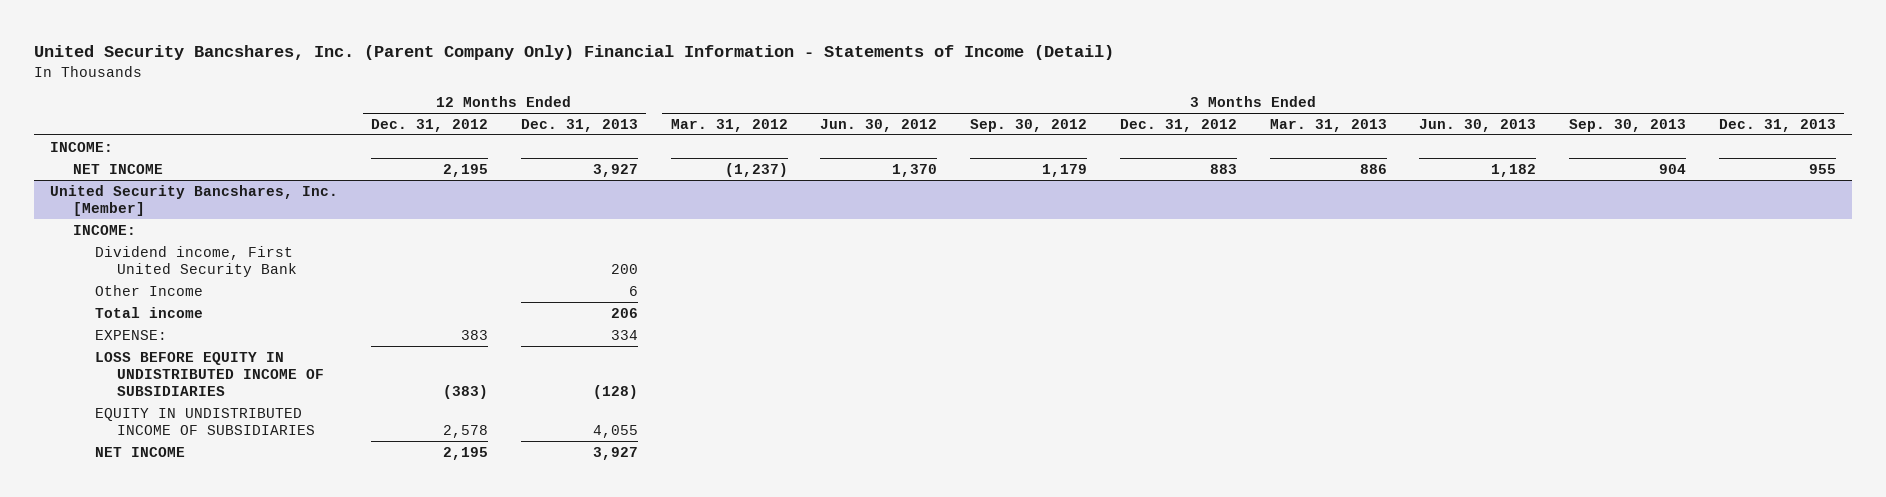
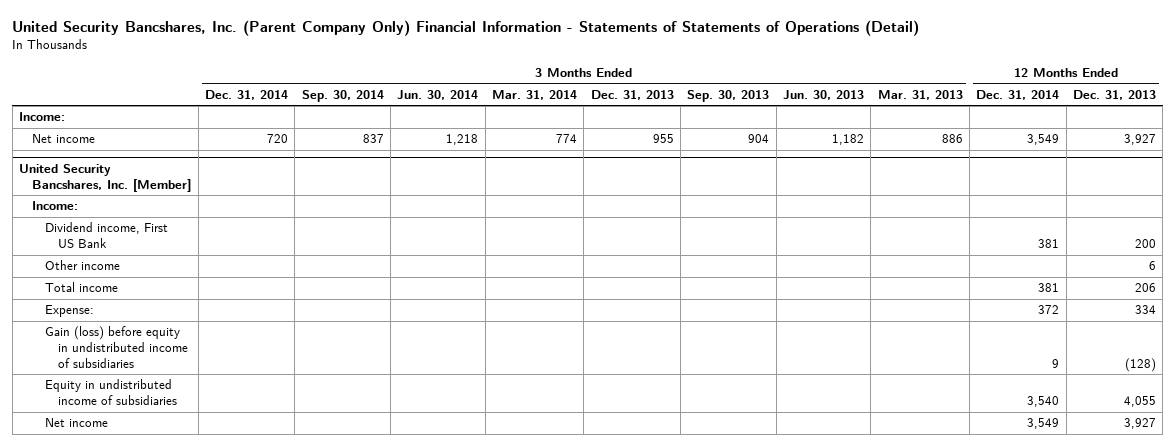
[33,44,1114,60] United Security Bancshares, Inc. (Parent Company Only) Financial Information - Statements of Income (Detail) -> [12,19,920,36] United Security Bancshares, Inc. (Parent Company Only) Financial Information - Statements of Statements of Operations (Detail)
[371,118,489,132] Dec. 31, 2012 -> none
[670,118,788,132] Mar. 31, 2012 -> none
[820,118,938,132] Jun. 30, 2012 -> none
[970,118,1088,132] Sep. 30, 2012 -> none
[1119,118,1237,132] Dec. 31, 2012 -> none
none -> [204,89,288,100] Dec. 31, 2014
none -> [301,89,384,102] Sep. 30, 2014
none -> [397,89,479,100] Jun. 30, 2014
none -> [491,89,577,100] Mar. 31, 2014
none -> [976,89,1060,100] Dec. 31, 2014
[50,141,114,152] INCOME: -> [19,112,66,122] Income:
[72,163,163,174] NET INCOME -> [32,134,96,144] Net income
[72,224,136,235] INCOME: -> [32,201,79,211] Income:
[94,245,298,278] Dividend income, First United Security Bank -> [45,222,169,248] Dividend income, First US Bank
[94,284,203,296] Other Income -> [45,260,121,271] Other income
[94,329,167,340] EXPENSE: -> [45,305,95,318] Expense:
[94,351,325,397] LOSS BEFORE EQUITY IN UNDISTRIBUTED INCOME OF SUBSIDIARIES -> [45,326,189,368] Gain (loss) before equity in undistributed income of subsidiaries
[94,407,316,436] EQUITY IN UNDISTRIBUTED INCOME OF SUBSIDIARIES -> [45,379,178,405] Equity in undistributed income of subsidiaries
[94,446,185,457] NET INCOME -> [45,418,109,428] Net income

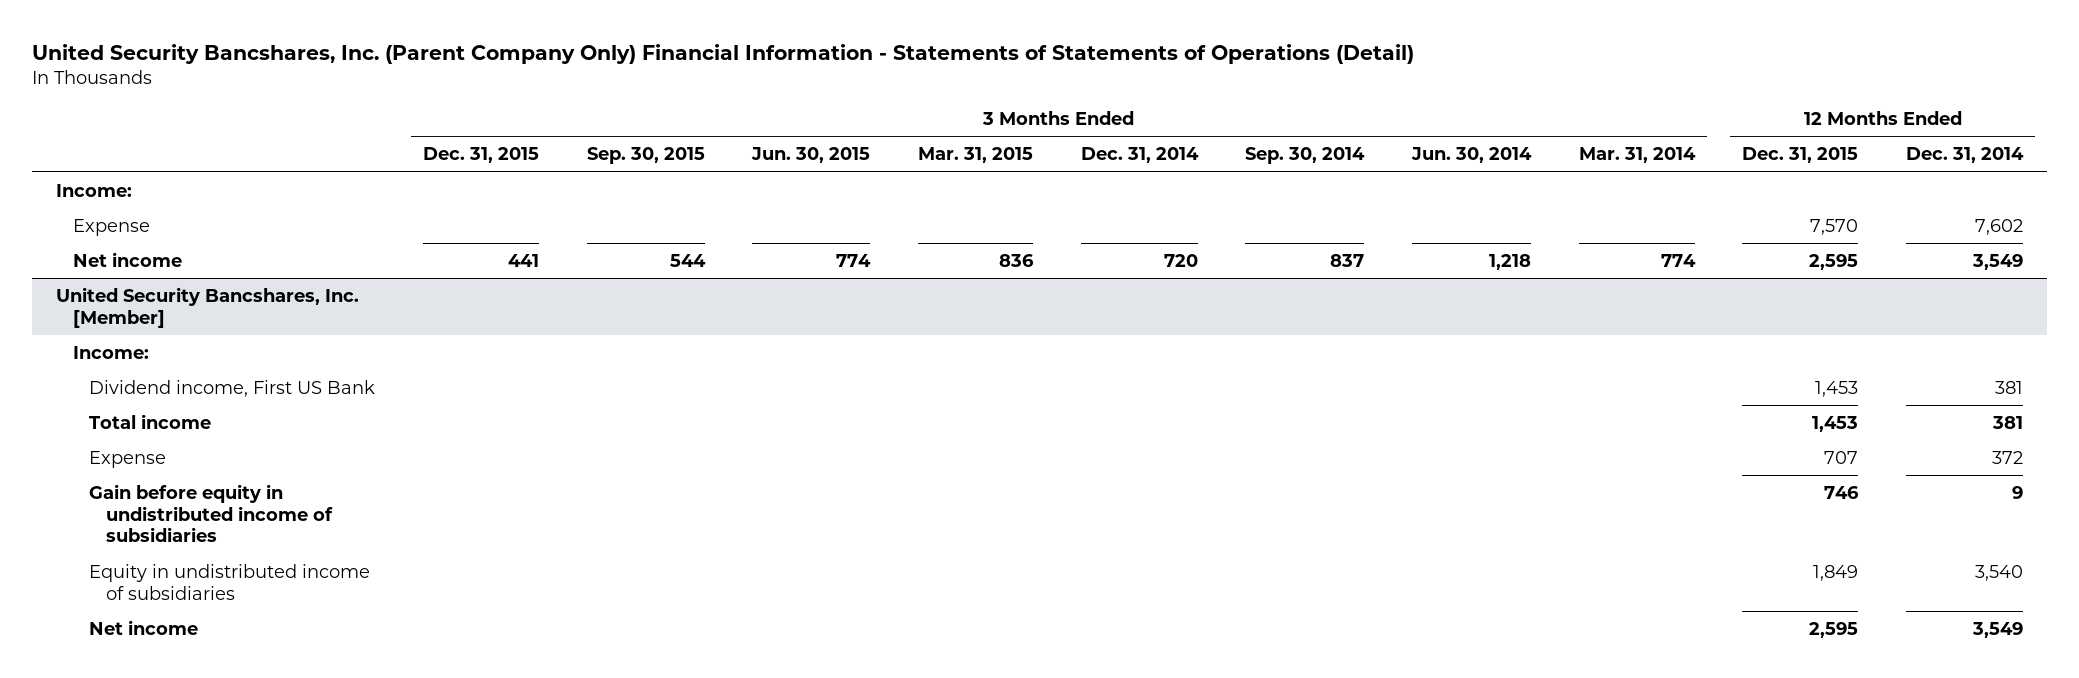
[590,89,674,100] Dec. 31, 2013 -> none
[687,89,770,102] Sep. 30, 2013 -> none
[782,89,864,100] Jun. 30, 2013 -> none
[877,89,963,100] Mar. 31, 2013 -> none
[1072,89,1156,100] Dec. 31, 2013 -> none
none -> [422,147,539,164] Dec. 31, 2015
none -> [586,147,705,165] Sep. 30, 2015
none -> [751,147,871,164] Jun. 30, 2015
none -> [917,147,1033,164] Mar. 31, 2015
none -> [1742,147,1859,164] Dec. 31, 2015
none -> [72,218,150,236] Expense
[45,260,121,271] Other income -> none
[45,305,95,318] Expense: -> [89,450,167,468] Expense
[45,326,189,368] Gain (loss) before equity in undistributed income of subsidiaries -> [89,483,333,543] Gain before equity in undistributed income of subsidiaries

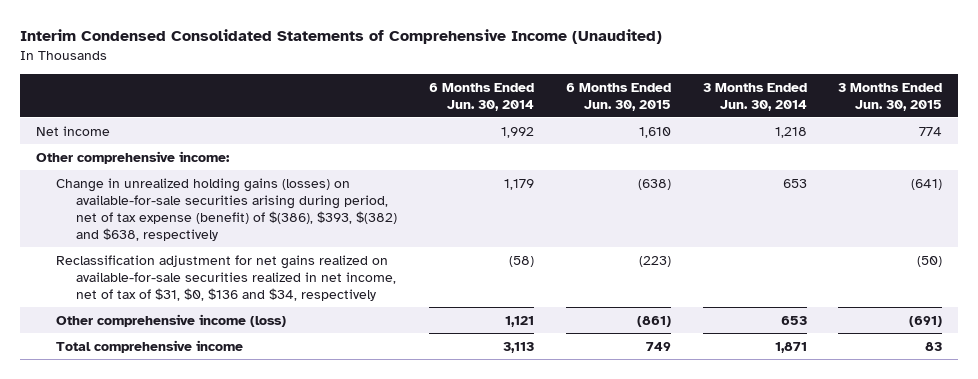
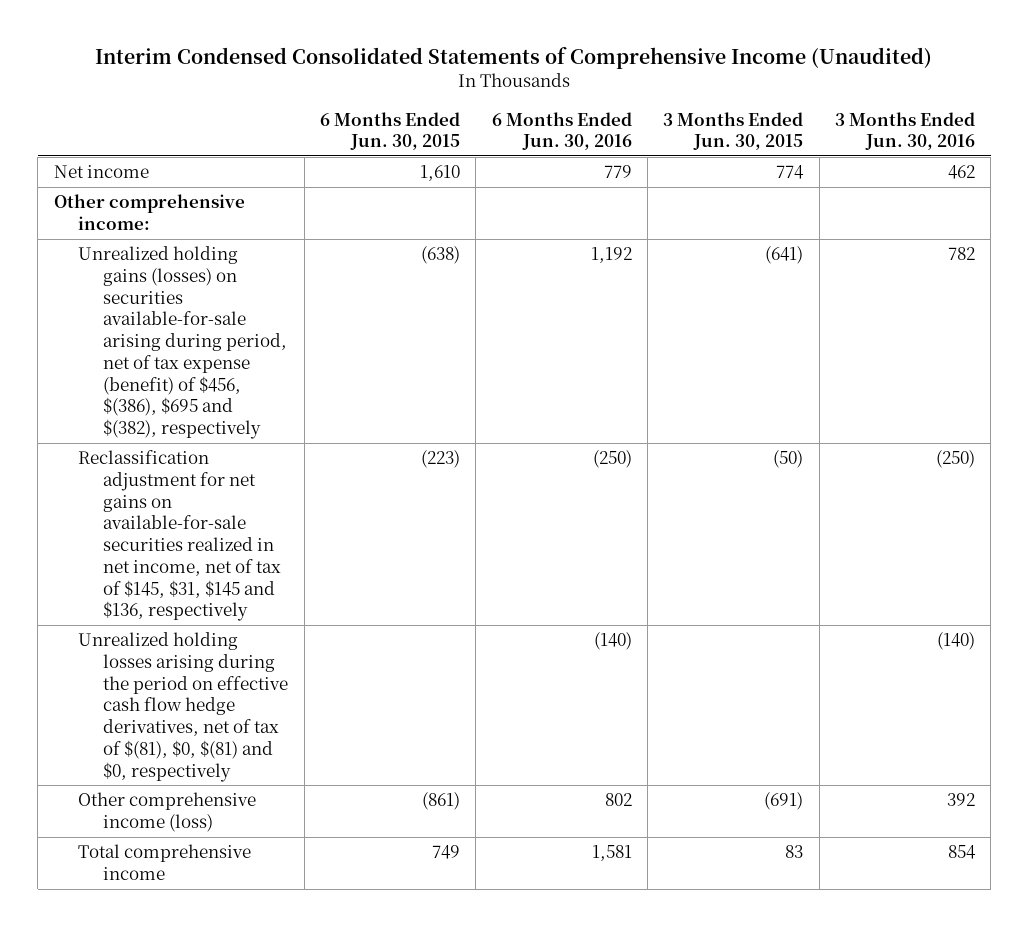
[428,82,534,111] 6 Months Ended Jun. 30, 2014 -> none
[702,82,807,111] 3 Months Ended Jun. 30, 2014 -> none
none -> [491,111,632,151] 6 Months Ended Jun. 30, 2016
none -> [835,111,976,151] 3 Months Ended Jun. 30, 2016
[55,177,397,241] Change in unrealized holding gains (losses) on available-for-sale securities arising during period, net of tax expense (benefit) of $(386), $393, $(382) and $638, respectively -> [78,246,288,440] Unrealized holding gains (losses) on securities available-for-sale arising during period, net of tax expense (benefit) of $456, $(386), $695 and $(382), respectively
[55,254,396,301] Reclassification adjustment for net gains realized on available-for-sale securities realized in net income, net of tax of $31, $0, $136 and $34, respectively -> [78,450,282,622] Reclassification adjustment for net gains on available-for-sale securities realized in net income, net of tax of $145, $31, $145 and $136, respectively
none -> [78,632,289,782] Unrealized holding losses arising during the period on effective cash flow hedge derivatives, net of tax of $(81), $0, $(81) and $0, respectively

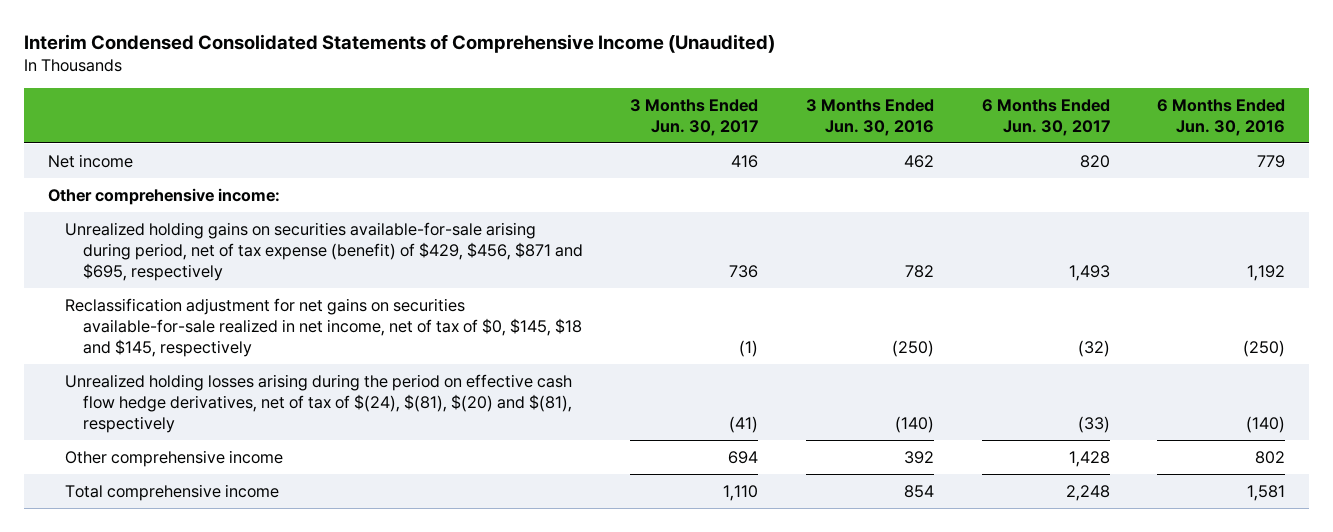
[319,111,460,151] 6 Months Ended Jun. 30, 2015 -> none
[663,111,804,151] 3 Months Ended Jun. 30, 2015 -> none
none -> [630,98,759,136] 3 Months Ended Jun. 30, 2017
none -> [981,98,1110,136] 6 Months Ended Jun. 30, 2017
[78,246,288,440] Unrealized holding gains (losses) on securities available-for-sale arising during period, net of tax expense (benefit) of $456, $(386), $695 and $(382), respectively -> [65,221,583,281] Unrealized holding gains on securities available-for-sale arising during period, net of tax expense (benefit) of $429, $456, $871 and $695, respectively
[78,450,282,622] Reclassification adjustment for net gains on available-for-sale securities realized in net income, net of tax of $145, $31, $145 and $136, respectively -> [65,297,582,357] Reclassification adjustment for net gains on securities available-for-sale realized in net income, net of tax of $0, $145, $18 and $145, respectively
[78,632,289,782] Unrealized holding losses arising during the period on effective cash flow hedge derivatives, net of tax of $(81), $0, $(81) and $0, respectively -> [65,373,573,433] Unrealized holding losses arising during the period on effective cash flow hedge derivatives, net of tax of $(24), $(81), $(20) and $(81), respectively
[78,792,257,832] Other comprehensive income (loss) -> [65,449,284,467] Other comprehensive income

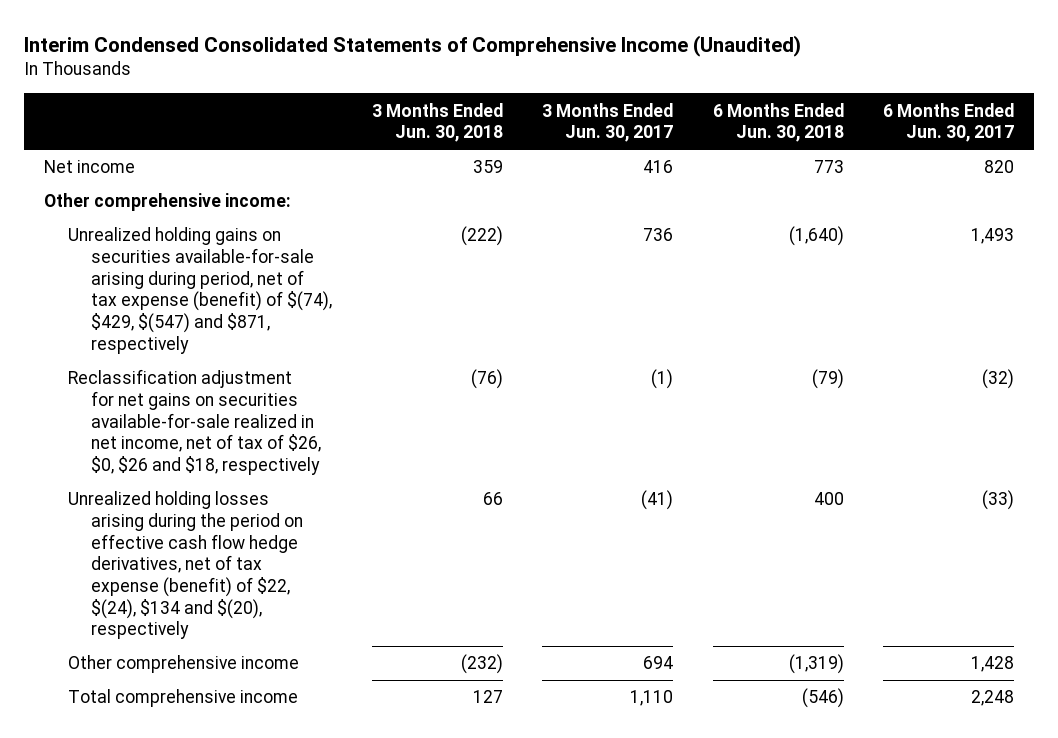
[805,98,934,136] 3 Months Ended Jun. 30, 2016 -> none
[1157,98,1286,136] 6 Months Ended Jun. 30, 2016 -> none
none -> [371,102,503,143] 3 Months Ended Jun. 30, 2018
none -> [712,102,844,143] 6 Months Ended Jun. 30, 2018
[65,221,583,281] Unrealized holding gains on securities available-for-sale arising during period, net of tax expense (benefit) of $429, $456, $871 and $695, respectively -> [67,227,333,354] Unrealized holding gains on securities available-for-sale arising during period, net of tax expense (benefit) of $(74), $429, $(547) and $871, respectively
[65,297,582,357] Reclassification adjustment for net gains on securities available-for-sale realized in net income, net of tax of $0, $145, $18 and $145, respectively -> [67,369,322,476] Reclassification adjustment for net gains on securities available-for-sale realized in net income, net of tax of $26, $0, $26 and $18, respectively
[65,373,573,433] Unrealized holding losses arising during the period on effective cash flow hedge derivatives, net of tax of $(24), $(81), $(20) and $(81), respectively -> [67,491,304,640] Unrealized holding losses arising during the period on effective cash flow hedge derivatives, net of tax expense (benefit) of $22, $(24), $134 and $(20), respectively

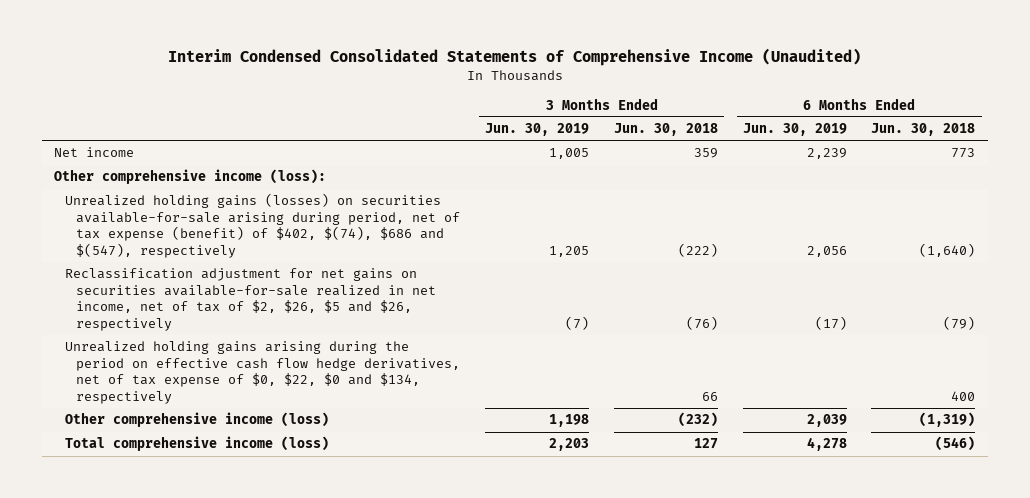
[542,102,674,143] 3 Months Ended Jun. 30, 2017 -> none
[883,102,1015,143] 6 Months Ended Jun. 30, 2017 -> none
none -> [485,123,590,137] Jun. 30, 2019
none -> [742,123,847,137] Jun. 30, 2019
[44,193,292,212] Other comprehensive income: -> [54,169,327,185] Other comprehensive income (loss):
[67,227,333,354] Unrealized holding gains on securities available-for-sale arising during period, net of tax expense (benefit) of $(74), $429, $(547) and $871, respectively -> [65,193,461,258] Unrealized holding gains (losses) on securities available-for-sale arising during period, net of tax expense (benefit) of $402, $(74), $686 and $(547), respectively
[67,369,322,476] Reclassification adjustment for net gains on securities available-for-sale realized in net income, net of tax of $26, $0, $26 and $18, respectively -> [65,268,437,331] Reclassification adjustment for net gains on securities available-for-sale realized in net income, net of tax of $2, $26, $5 and $26, respectively
[67,491,304,640] Unrealized holding losses arising during the period on effective cash flow hedge derivatives, net of tax expense (benefit) of $22, $(24), $134 and $(20), respectively -> [65,341,461,404] Unrealized holding gains arising during the period on effective cash flow hedge derivatives, net of tax expense of $0, $22, $0 and $134, respectively
[67,655,299,674] Other comprehensive income -> [65,412,330,428] Other comprehensive income (loss)
[67,689,298,708] Total comprehensive income -> [65,436,330,452] Total comprehensive income (loss)

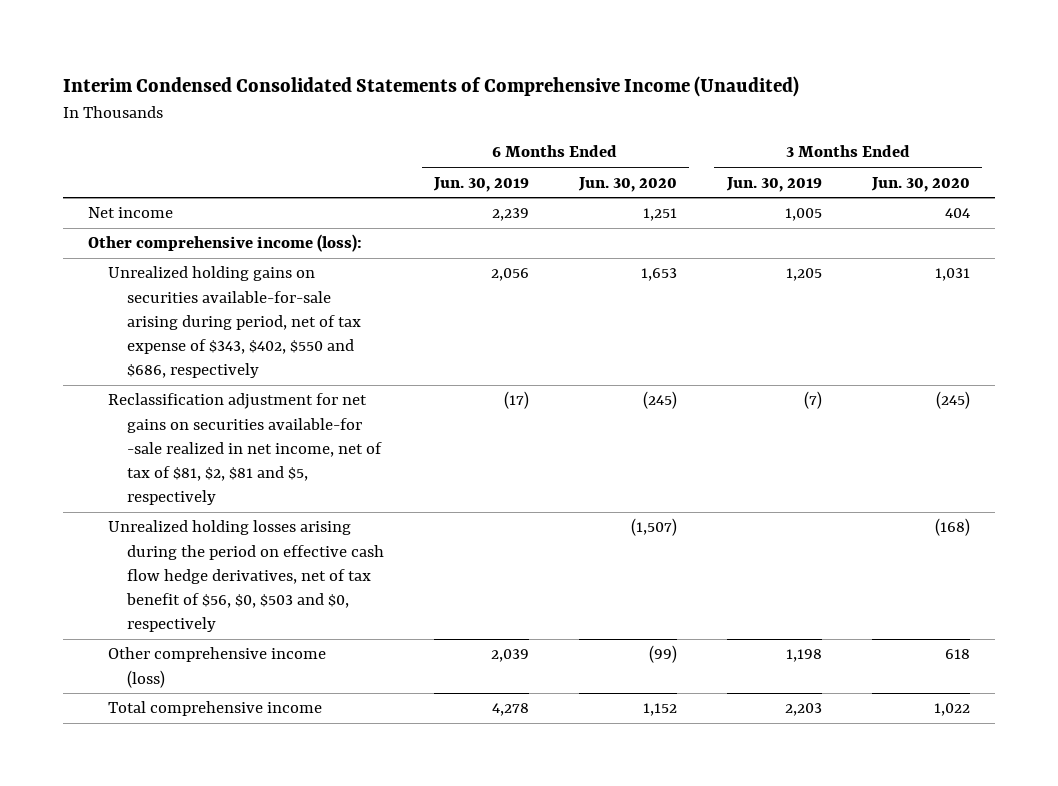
[613,123,718,137] Jun. 30, 2018 -> none
[871,123,976,137] Jun. 30, 2018 -> none
none -> [577,176,677,192] Jun. 30, 2020
none -> [870,176,970,192] Jun. 30, 2020
[65,193,461,258] Unrealized holding gains (losses) on securities available-for-sale arising during period, net of tax expense (benefit) of $402, $(74), $686 and $(547), respectively -> [107,266,362,379] Unrealized holding gains on securities available-for-sale arising during period, net of tax expense of $343, $402, $550 and $686, respectively
[65,268,437,331] Reclassification adjustment for net gains on securities available-for-sale realized in net income, net of tax of $2, $26, $5 and $26, respectively -> [107,393,383,506] Reclassification adjustment for net gains on securities available-for -sale realized in net income, net of tax of $81, $2, $81 and $5, respectively
[65,341,461,404] Unrealized holding gains arising during the period on effective cash flow hedge derivatives, net of tax expense of $0, $22, $0 and $134, respectively -> [107,520,385,633] Unrealized holding losses arising during the period on effective cash flow hedge derivatives, net of tax benefit of $56, $0, $503 and $0, respectively
[65,436,330,452] Total comprehensive income (loss) -> [107,701,322,717] Total comprehensive income

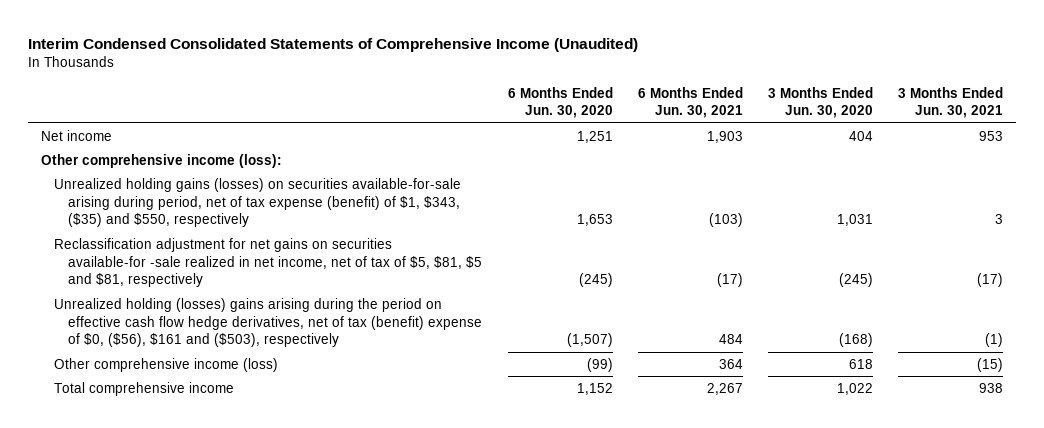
[432,176,529,192] Jun. 30, 2019 -> none
[725,176,822,192] Jun. 30, 2019 -> none
none -> [637,86,743,119] 6 Months Ended Jun. 30, 2021
none -> [898,86,1004,119] 3 Months Ended Jun. 30, 2021
[107,266,362,379] Unrealized holding gains on securities available-for-sale arising during period, net of tax expense of $343, $402, $550 and $686, respectively -> [54,177,462,228] Unrealized holding gains (losses) on securities available-for-sale arising during period, net of tax expense (benefit) of $1, $343, ($35) and $550, respectively
[107,393,383,506] Reclassification adjustment for net gains on securities available-for -sale realized in net income, net of tax of $81, $2, $81 and $5, respectively -> [54,237,483,288] Reclassification adjustment for net gains on securities available-for -sale realized in net income, net of tax of $5, $81, $5 and $81, respectively
[107,520,385,633] Unrealized holding losses arising during the period on effective cash flow hedge derivatives, net of tax benefit of $56, $0, $503 and $0, respectively -> [54,297,483,348] Unrealized holding (losses) gains arising during the period on effective cash flow hedge derivatives, net of tax (benefit) expense of $0, ($56), $161 and ($503), respectively

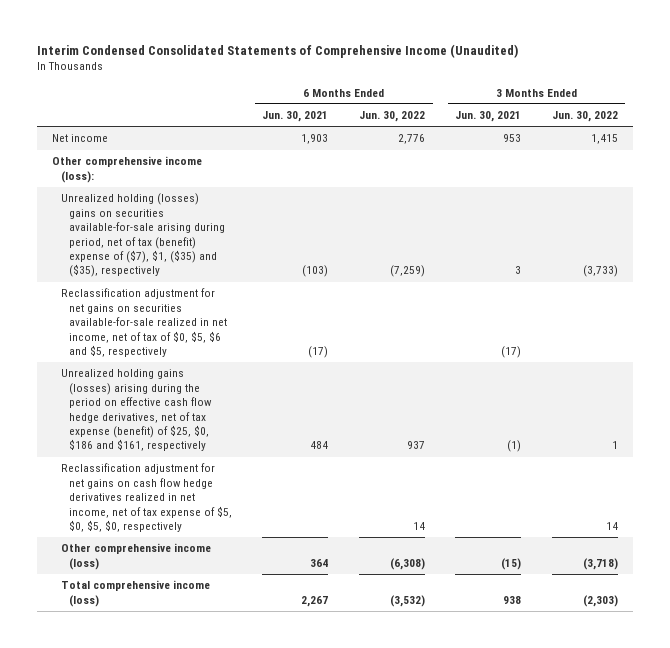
[507,86,613,119] 6 Months Ended Jun. 30, 2020 -> none
[768,86,874,119] 3 Months Ended Jun. 30, 2020 -> none
none -> [358,111,425,123] Jun. 30, 2022
none -> [551,111,618,123] Jun. 30, 2022
[54,177,462,228] Unrealized holding gains (losses) on securities available-for-sale arising during period, net of tax expense (benefit) of $1, $343, ($35) and $550, respectively -> [60,193,225,278] Unrealized holding (losses) gains on securities available-for-sale arising during period, net of tax (benefit) expense of ($7), $1, ($35) and ($35), respectively
[54,237,483,288] Reclassification adjustment for net gains on securities available-for -sale realized in net income, net of tax of $5, $81, $5 and $81, respectively -> [60,288,227,358] Reclassification adjustment for net gains on securities available-for-sale realized in net income, net of tax of $0, $5, $6 and $5, respectively
[54,297,483,348] Unrealized holding (losses) gains arising during the period on effective cash flow hedge derivatives, net of tax (benefit) expense of $0, ($56), $161 and ($503), respectively -> [60,369,212,452] Unrealized holding gains (losses) arising during the period on effective cash flow hedge derivatives, net of tax expense (benefit) of $25, $0, $186 and $161, respectively
none -> [60,463,232,533] Reclassification adjustment for net gains on cash flow hedge derivatives realized in net income, net of tax expense of $5, $0, $5, $0, respectively
[54,381,235,396] Total comprehensive income -> [60,580,210,607] Total comprehensive income (loss)

